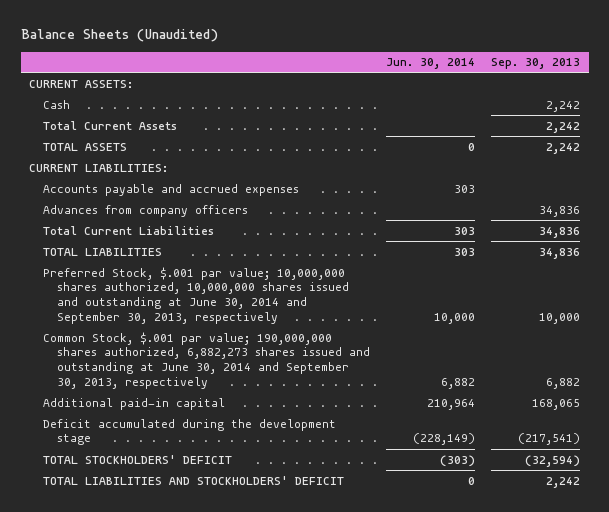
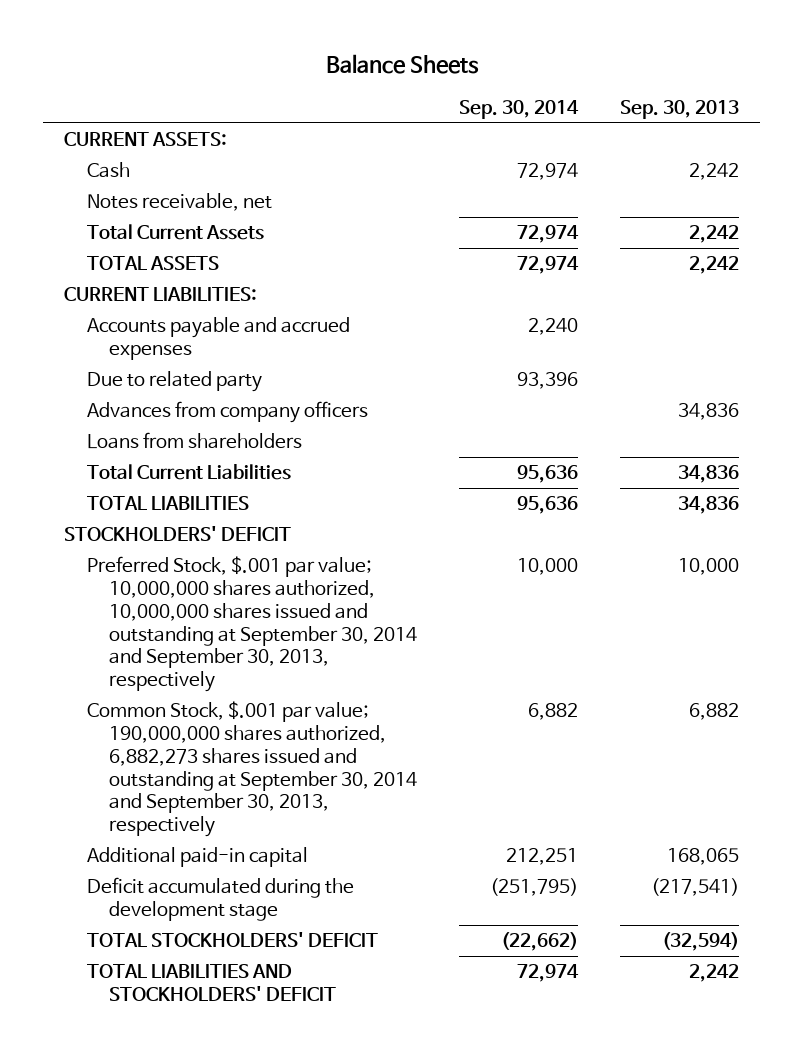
[20,29,218,43] Balance Sheets (Unaudited) -> [325,54,479,75] Balance Sheets
[386,58,476,70] Jun. 30, 2014 -> none
none -> [459,99,580,119] Sep. 30, 2014
none -> [86,193,272,212] Notes receivable, net
none -> [86,371,262,393] Due to related party
none -> [86,432,302,450] Loans from shareholders
none -> [64,526,292,542] STOCKHOLDERS' DEFICIT
[42,266,349,325] Preferred Stock, $.001 par value; 10,000,000 shares authorized, 10,000,000 shares issued and outstanding at June 30, 2014 and September 30, 2013, respectively -> [86,556,418,693] Preferred Stock, $.001 par value; 10,000,000 shares authorized, 10,000,000 shares issued and outstanding at September 30, 2014 and September 30, 2013, respectively
[42,331,370,390] Common Stock, $.001 par value; 190,000,000 shares authorized, 6,882,273 shares issued and outstanding at June 30, 2014 and September 30, 2013, respectively -> [86,701,418,838] Common Stock, $.001 par value; 190,000,000 shares authorized, 6,882,273 shares issued and outstanding at September 30, 2014 and September 30, 2013, respectively

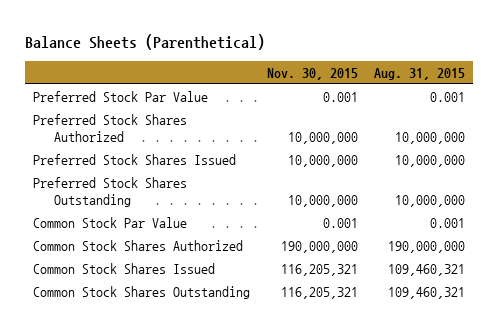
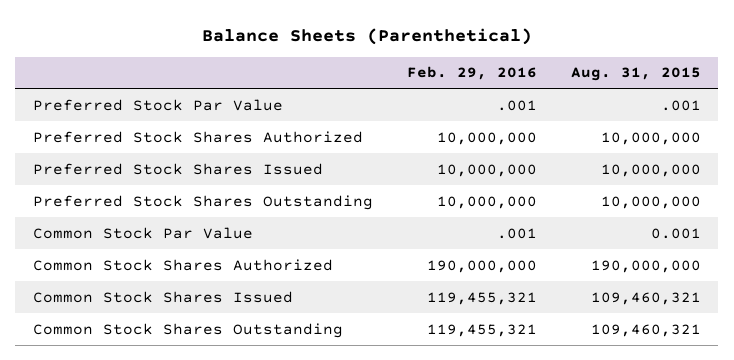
[266,67,358,80] Nov. 30, 2015 -> none
none -> [406,66,537,81] Feb. 29, 2016
[430,91,466,102] 0.001 -> [661,99,702,111] .001

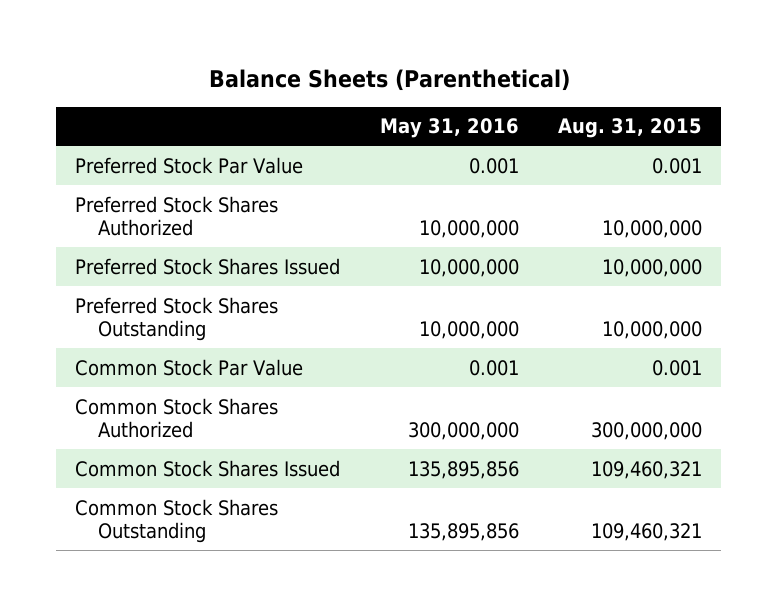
[406,66,537,81] Feb. 29, 2016 -> none
none -> [379,118,519,139] May 31, 2016
[661,99,702,111] .001 -> [651,157,702,174] 0.001
[591,259,702,273] 190,000,000 -> [590,422,702,441] 300,000,000

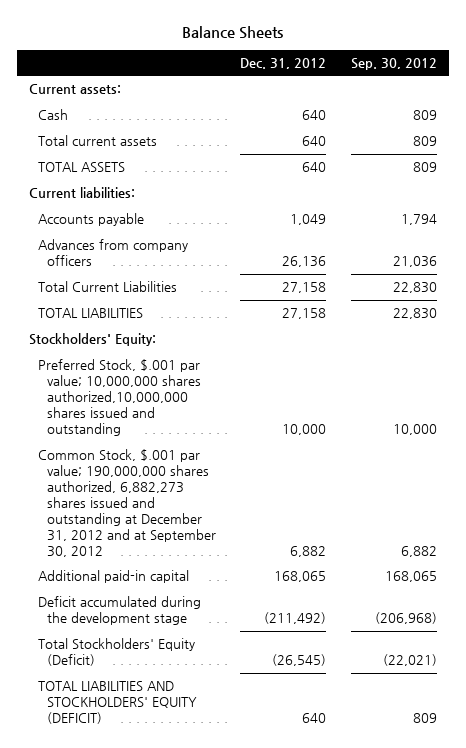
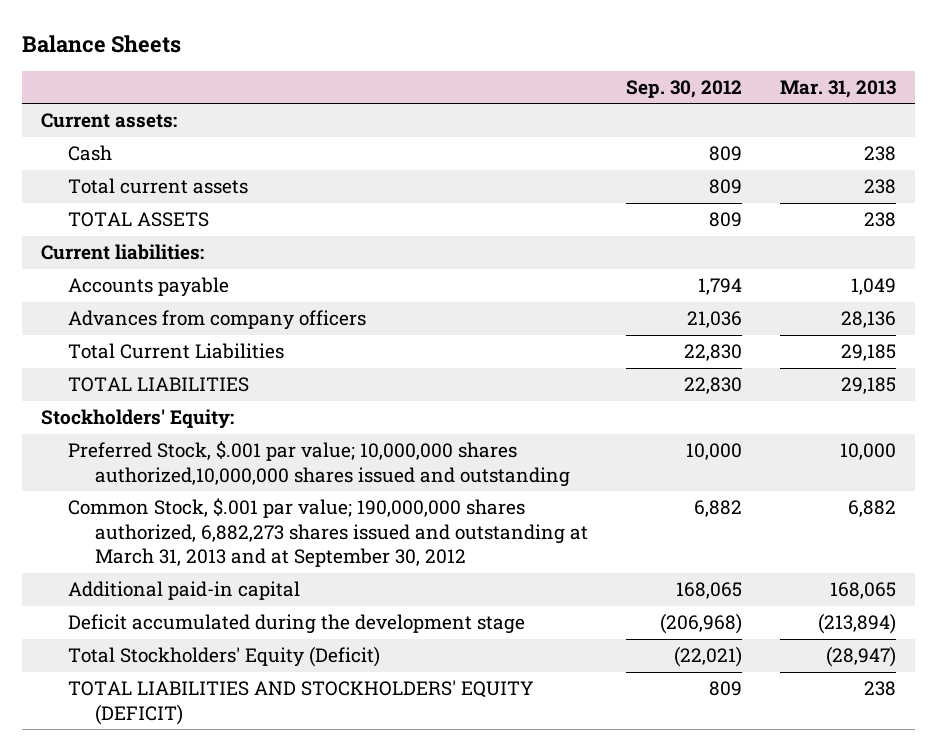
[240,58,327,70] Dec. 31, 2012 -> none
none -> [779,79,896,98] Mar. 31, 2013
[38,449,217,558] Common Stock, $.001 par value; 190,000,000 shares authorized, 6,882,273 shares issued and outstanding at December 31, 2012 and at September 30, 2012 -> [68,498,589,568] Common Stock, $.001 par value; 190,000,000 shares authorized, 6,882,273 shares issued and outstanding at March 31, 2013 and at September 30, 2012

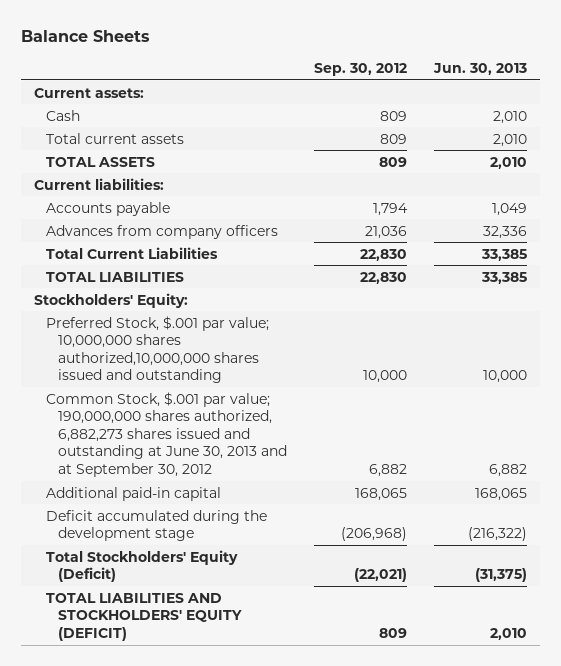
[779,79,896,98] Mar. 31, 2013 -> none
none -> [432,62,527,75] Jun. 30, 2013
[68,498,589,568] Common Stock, $.001 par value; 190,000,000 shares authorized, 6,882,273 shares issued and outstanding at March 31, 2013 and at September 30, 2012 -> [46,391,287,477] Common Stock, $.001 par value; 190,000,000 shares authorized, 6,882,273 shares issued and outstanding at June 30, 2013 and at September 30, 2012

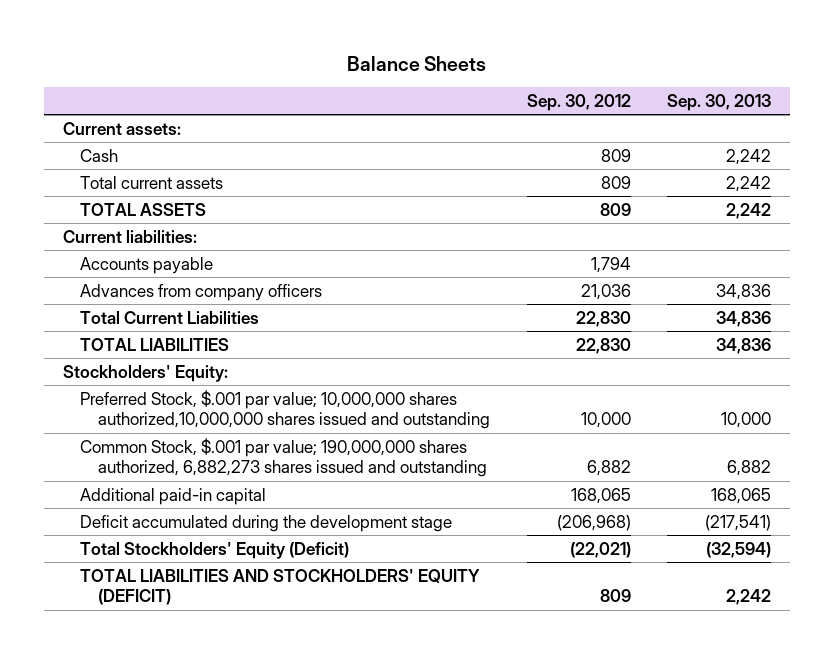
[432,62,527,75] Jun. 30, 2013 -> none
none -> [667,93,772,111] Sep. 30, 2013
[46,391,287,477] Common Stock, $.001 par value; 190,000,000 shares authorized, 6,882,273 shares issued and outstanding at June 30, 2013 and at September 30, 2012 -> [80,437,487,478] Common Stock, $.001 par value; 190,000,000 shares authorized, 6,882,273 shares issued and outstanding

